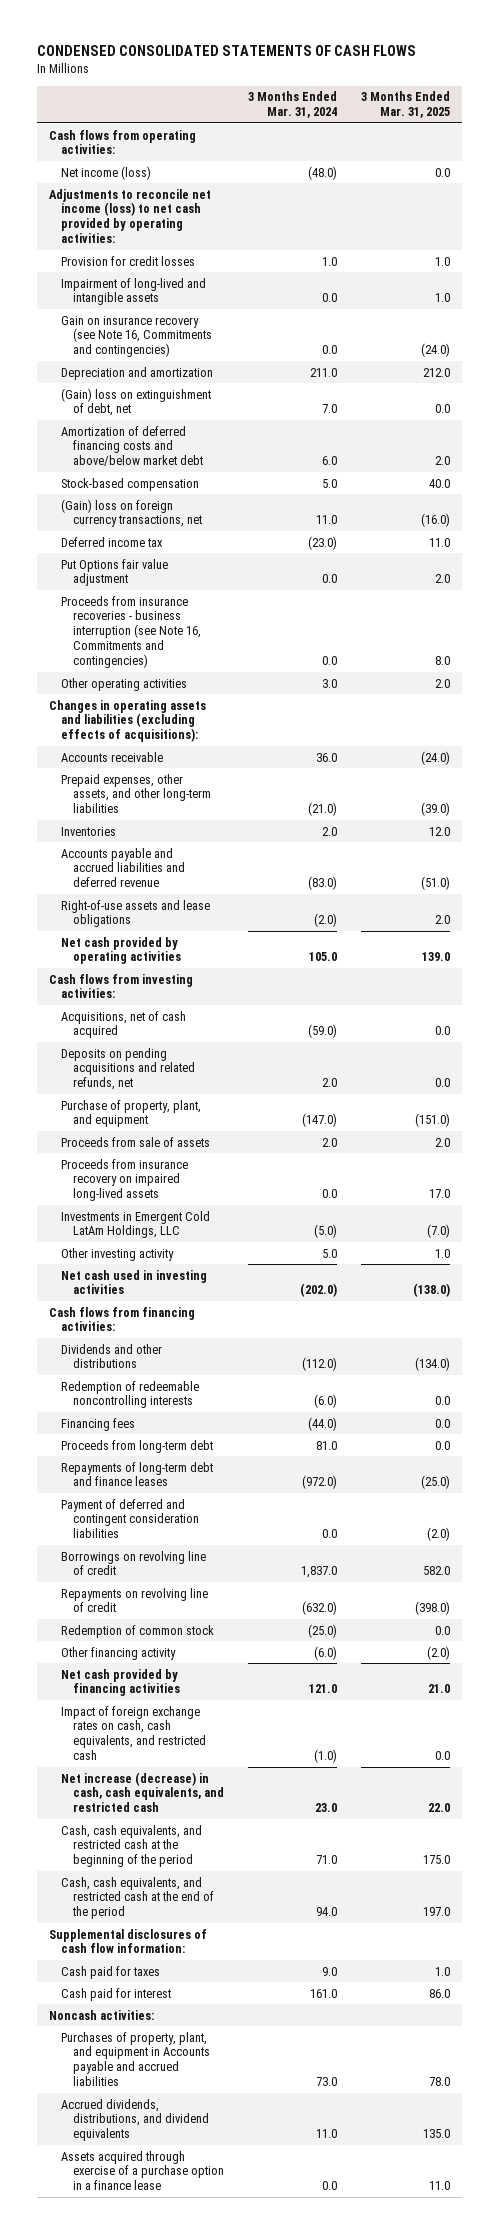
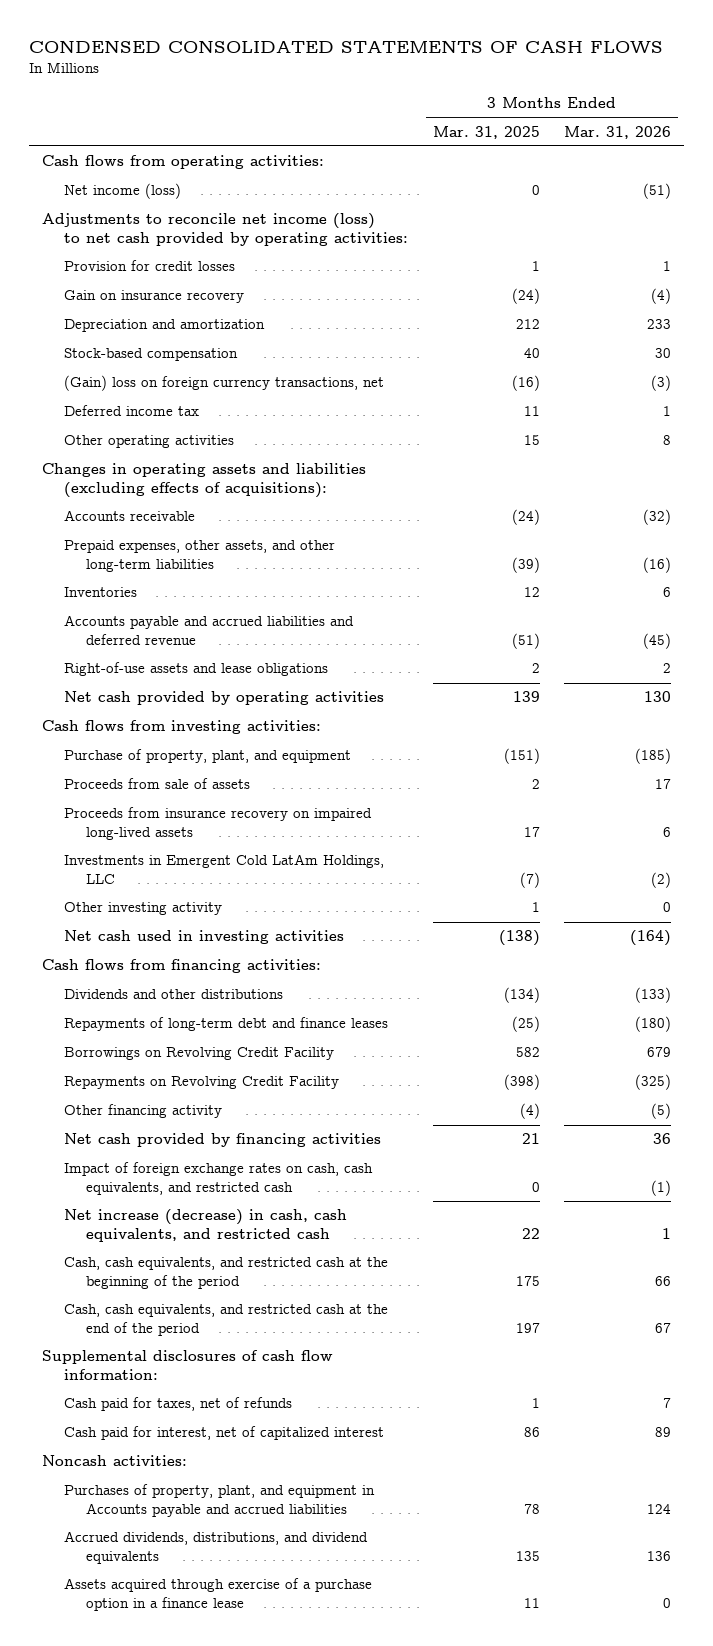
[248,91,338,118] 3 Months Ended Mar. 31, 2024 -> none
none -> [564,125,672,139] Mar. 31, 2026
[435,167,451,177] 0.0 -> [531,185,540,196] 0
[61,277,207,306] Impairment of long-lived and intangible assets -> none
[61,387,212,417] (Gain) loss on extinguishment of debt, net -> none
[61,425,204,467] Amortization of deferred financing costs and above/below market debt -> none
[61,558,169,587] Put Options fair value adjustment -> none
[61,595,202,669] Proceeds from insurance recoveries - business interruption (see Note 16, Commitments and contingencies) -> none
[435,256,451,266] 1.0 -> [531,261,540,272] 1
[61,315,213,358] Gain on insurance recovery (see Note 16, Commitments and contingencies) -> [63,290,244,304] Gain on insurance recovery
[421,343,451,358] (24.0) -> [511,288,540,305] (24)
[423,367,451,377] 212.0 -> [515,319,540,330] 212
[429,478,451,488] 40.0 -> [523,348,540,359] 40
[421,513,451,528] (16.0) -> [511,375,540,392] (16)
[429,537,451,547] 11.0 -> [523,406,540,417] 11
[435,678,451,688] 2.0 -> [523,435,540,446] 15
[421,750,451,765] (24.0) -> [511,509,540,526] (24)
[421,802,451,817] (39.0) -> [511,557,540,574] (39)
[429,826,451,836] 12.0 -> [523,587,540,598] 12
[421,876,451,891] (51.0) -> [511,633,540,650] (51)
[435,915,451,925] 2.0 -> [531,663,540,674] 2
[422,952,451,962] 139.0 -> [512,691,540,703] 139
[61,1010,187,1039] Acquisitions, net of cash acquired -> none
[61,1047,196,1091] Deposits on pending acquisitions and related refunds, net -> none
[415,1113,451,1128] (151.0) -> [503,748,540,765] (151)
[435,1137,451,1147] 2.0 -> [531,779,540,790] 2
[429,1189,451,1199] 17.0 -> [523,827,540,838] 17
[427,1224,451,1239] (7.0) -> [519,872,540,889] (7)
[435,1248,451,1258] 1.0 -> [531,902,540,913] 1
[413,1283,451,1298] (138.0) -> [498,930,540,947] (138)
[61,1380,200,1409] Redemption of redeemable noncontrolling interests -> none
[61,1417,136,1431] Financing fees -> none
[61,1439,214,1453] Proceeds from long-term debt -> none
[61,1498,200,1539] Payment of deferred and contingent consideration liabilities -> none
[61,1624,215,1638] Redemption of common stock -> none
[415,1357,451,1372] (134.0) -> [503,987,540,1004] (134)
[421,1475,451,1490] (25.0) -> [511,1016,540,1033] (25)
[61,1550,207,1576] Borrowings on revolving line of credit -> [63,1047,334,1061] Borrowings on Revolving Credit Facility
[423,1566,451,1576] 582.0 -> [515,1047,540,1058] 582
[61,1587,209,1613] Repayments on revolving line of credit -> [63,1076,339,1090] Repayments on Revolving Credit Facility
[415,1601,451,1616] (398.0) -> [503,1074,540,1091] (398)
[427,1645,451,1660] (2.0) -> [519,1103,540,1120] (4)
[428,1684,451,1694] 21.0 -> [521,1133,540,1145] 21
[435,1751,451,1761] 0.0 -> [531,1182,540,1193] 0
[428,1803,451,1813] 22.0 -> [521,1228,540,1240] 22
[423,1855,451,1865] 175.0 -> [515,1276,540,1287] 175
[423,1907,451,1917] 197.0 -> [515,1323,540,1334] 197
[61,1965,161,1979] Cash paid for taxes -> [63,1397,292,1412] Cash paid for taxes, net of refunds
[435,1966,451,1976] 1.0 -> [531,1398,540,1409] 1
[61,1987,172,2001] Cash paid for interest -> [63,1426,384,1441] Cash paid for interest, net of capitalized interest
[429,1988,451,1998] 86.0 -> [523,1427,540,1438] 86
[429,2077,451,2087] 78.0 -> [523,1504,540,1515] 78
[423,2129,451,2139] 135.0 -> [515,1551,540,1562] 135
[429,2181,451,2191] 11.0 -> [523,1598,540,1609] 11

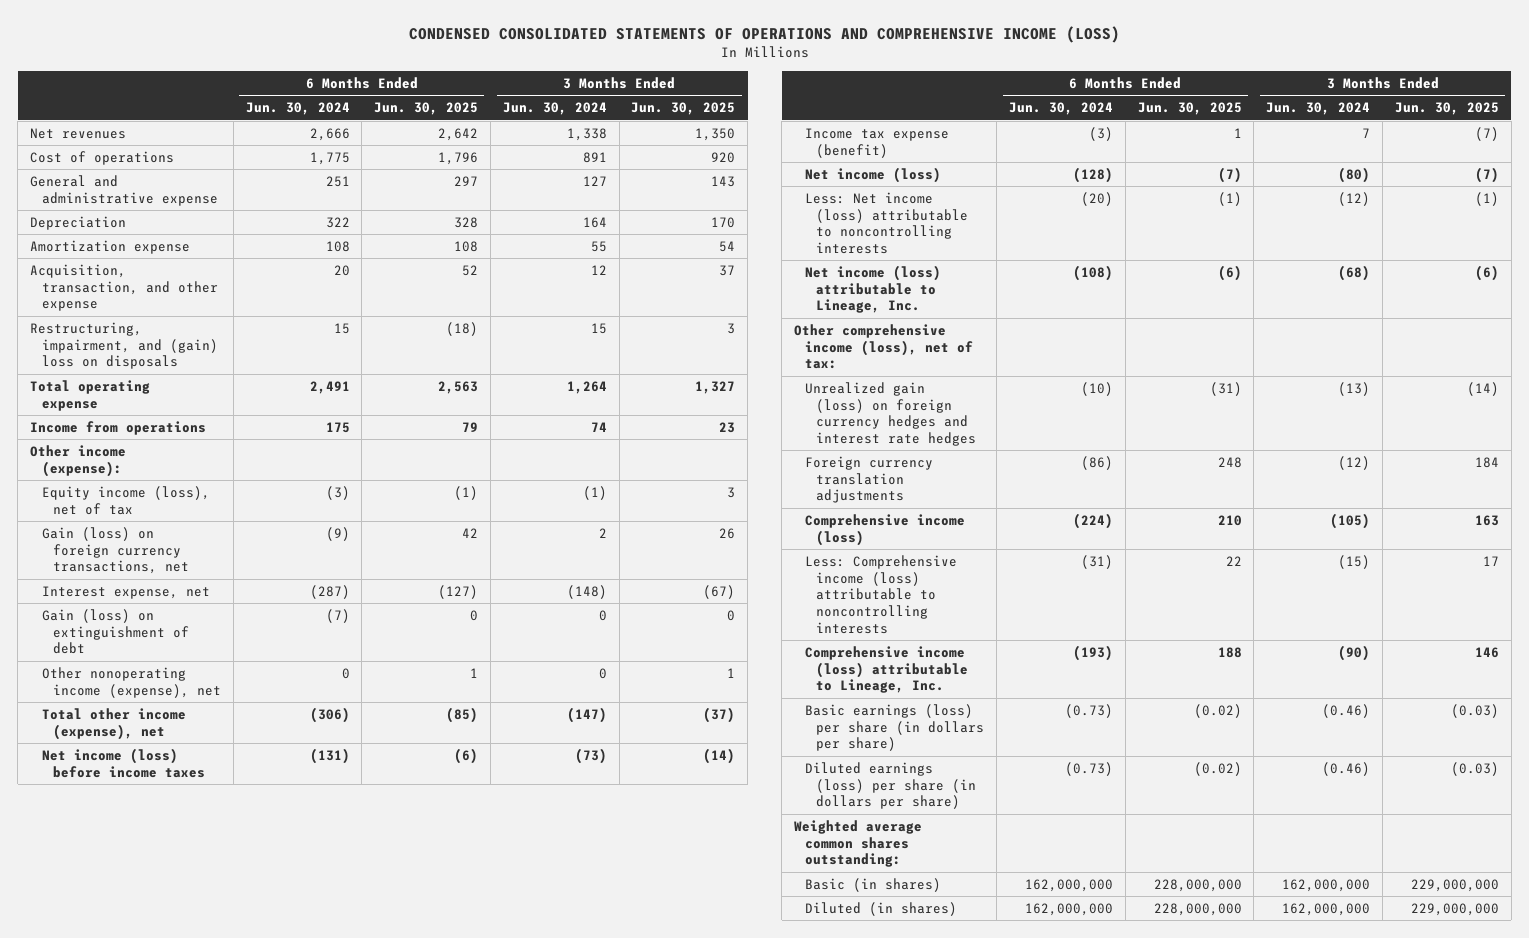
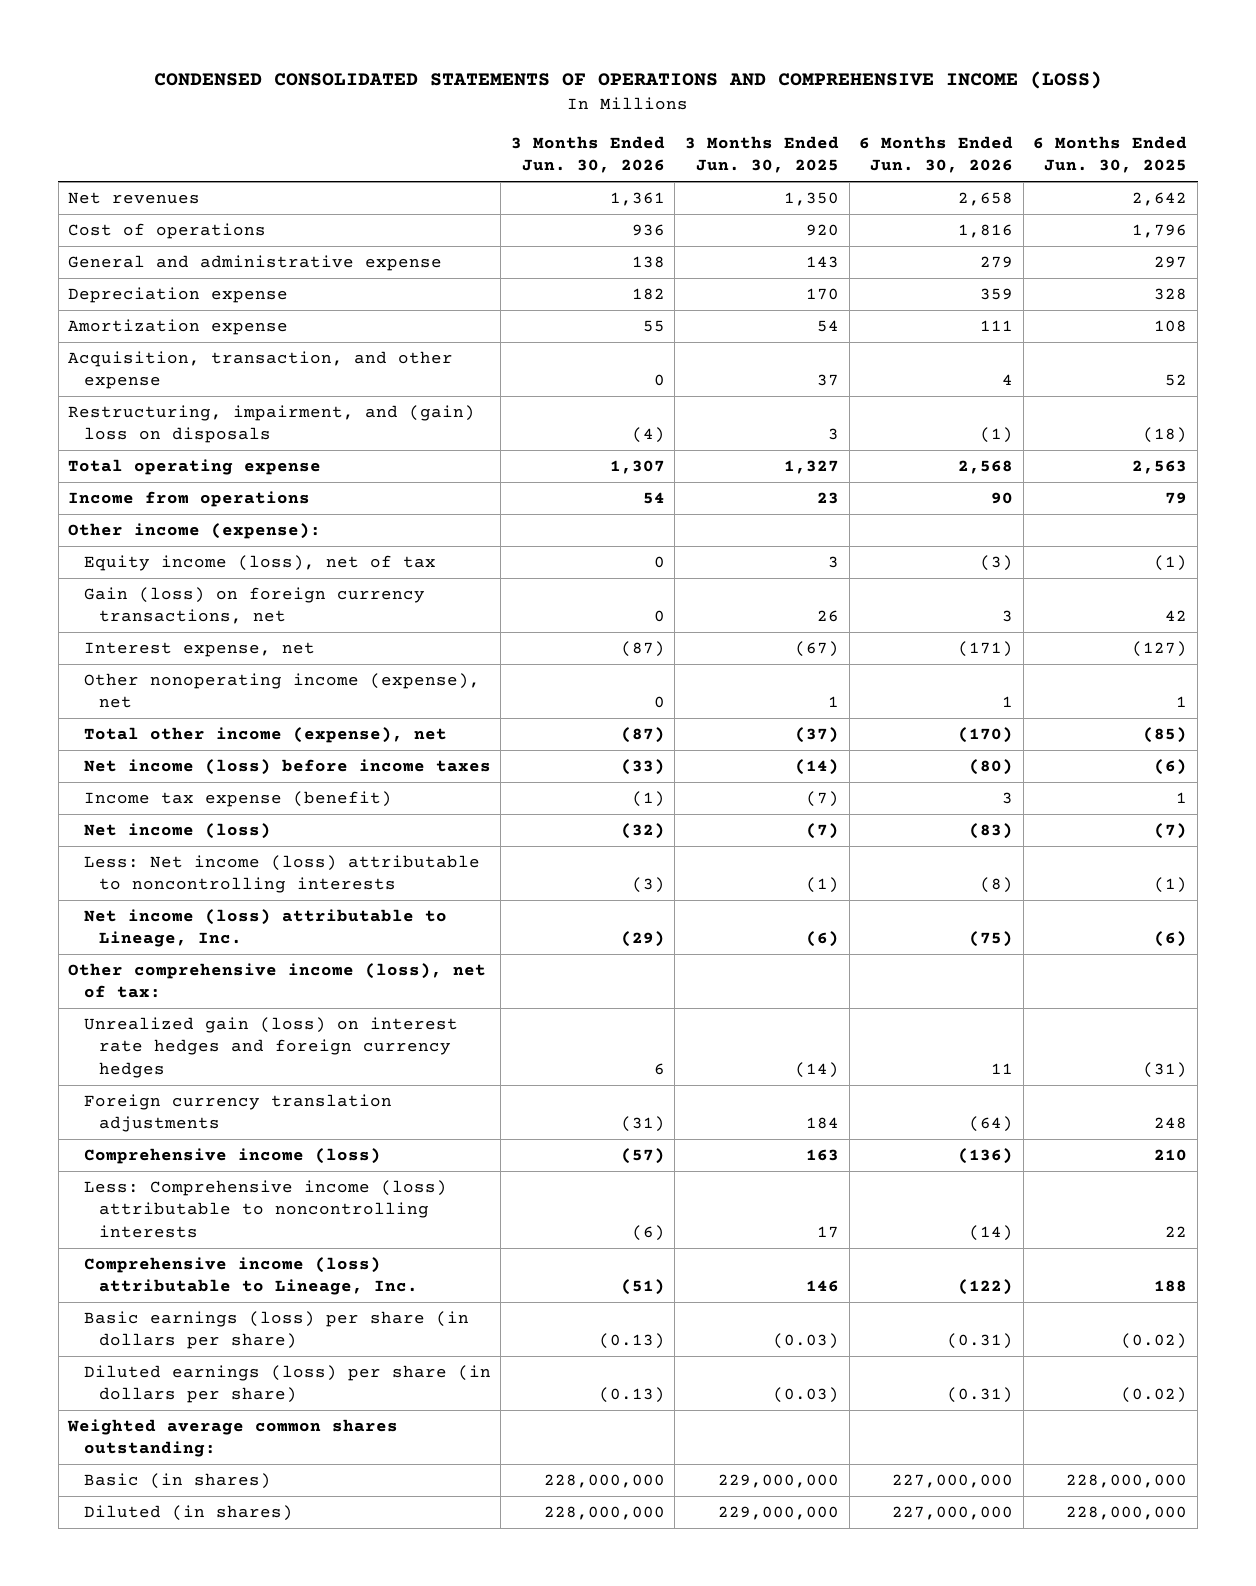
[245,102,350,116] Jun. 30, 2024 -> none
[502,102,607,116] Jun. 30, 2024 -> none
none -> [510,135,665,174] 3 Months Ended Jun. 30, 2026
none -> [859,135,1014,174] 6 Months Ended Jun. 30, 2026
[30,215,127,230] Depreciation -> [68,287,289,304] Depreciation expense
[41,608,189,655] Gain (loss) on extinguishment of debt -> none
[805,381,977,446] Unrealized gain (loss) on foreign currency hedges and interest rate hedges -> [83,1017,458,1078] Unrealized gain (loss) on interest rate hedges and foreign currency hedges

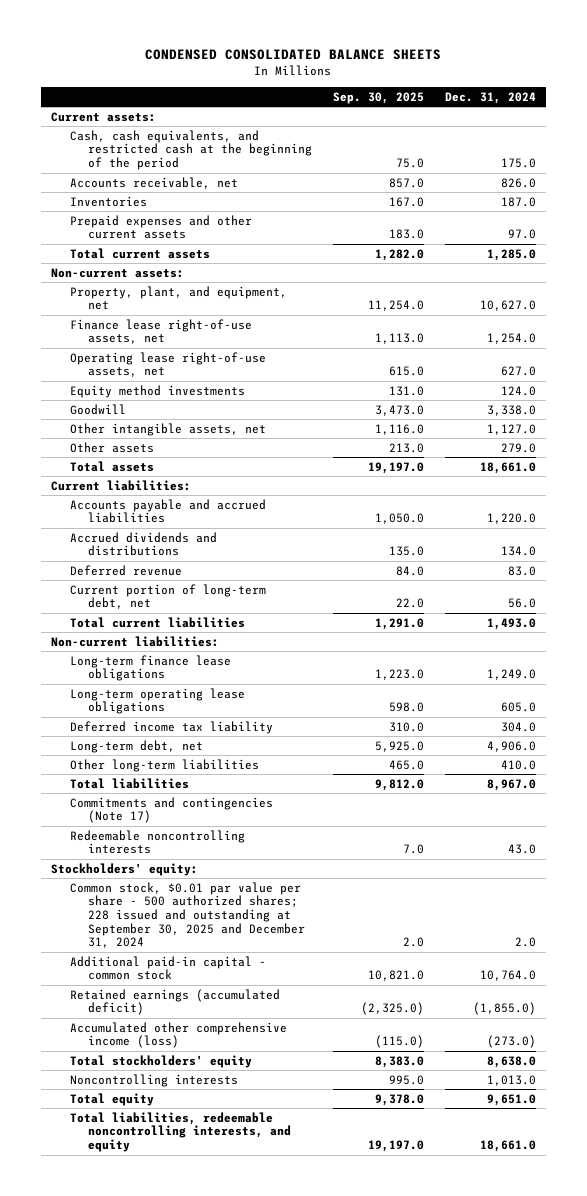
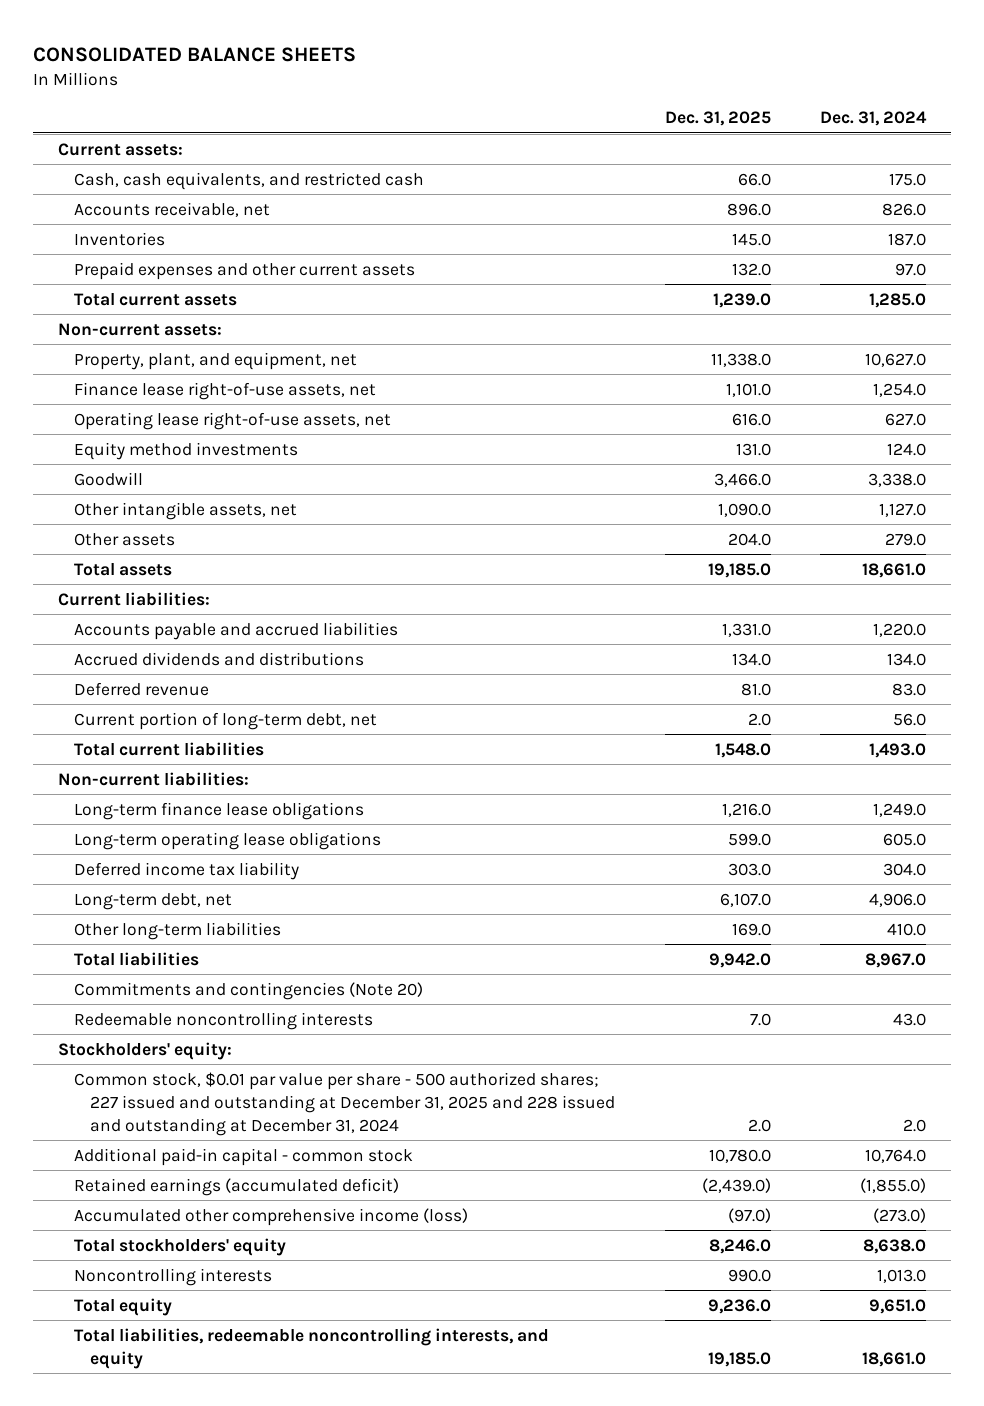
[145,49,442,61] CONDENSED CONSOLIDATED BALANCE SHEETS -> [33,46,357,62] CONSOLIDATED BALANCE SHEETS
[332,91,424,104] Sep. 30, 2025 -> none
none -> [664,111,771,127] Dec. 31, 2025
[69,129,313,171] Cash, cash equivalents, and restricted cash at the beginning of the period -> [74,171,425,190] Cash, cash equivalents, and restricted cash
[69,796,273,824] Commitments and contingencies (Note 17) -> [74,981,424,1000] Commitments and contingencies (Note 20)
[69,881,306,949] Common stock, $0.01 par value per share - 500 authorized shares; 228 issued and outstanding at September 30, 2025 and December 31, 2024 -> [74,1071,616,1136] Common stock, $0.01 par value per share - 500 authorized shares; 227 issued and outstanding at December 31, 2025 and 228 issued and outstanding at December 31, 2024

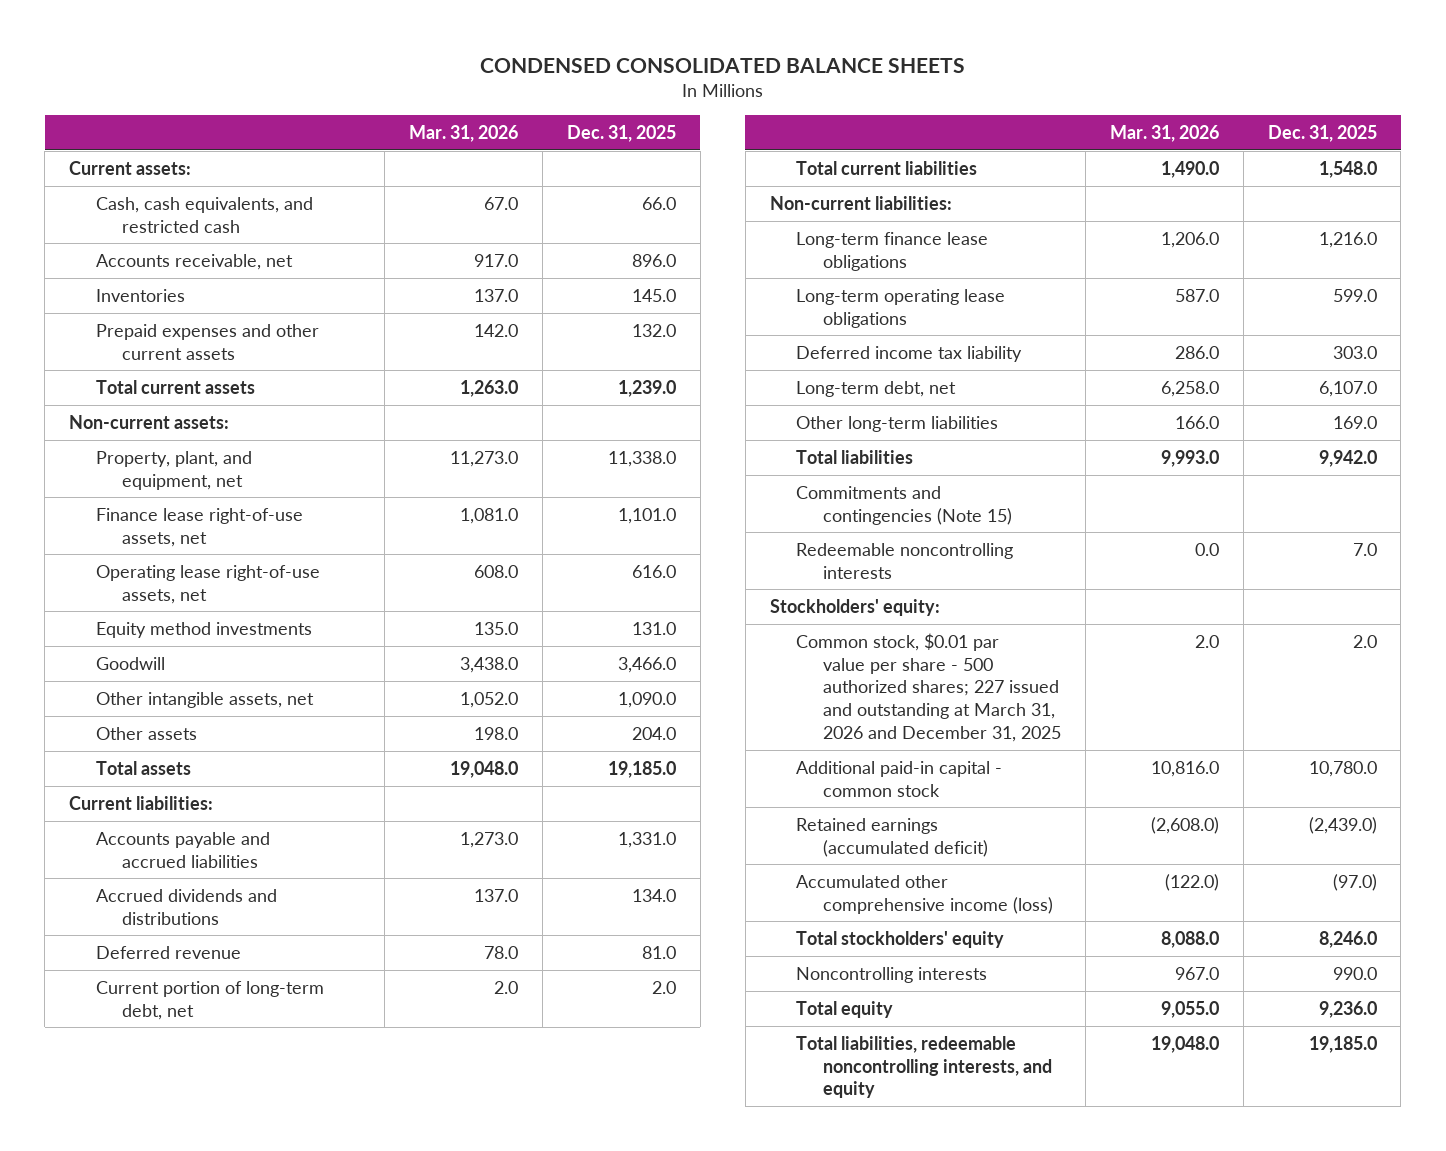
[33,46,357,62] CONSOLIDATED BALANCE SHEETS -> [479,57,965,73] CONDENSED CONSOLIDATED BALANCE SHEETS
[820,111,928,127] Dec. 31, 2024 -> none
none -> [409,124,519,142] Mar. 31, 2026
[74,981,424,1000] Commitments and contingencies (Note 20) -> [796,485,1012,525] Commitments and contingencies (Note 15)
[74,1071,616,1136] Common stock, $0.01 par value per share - 500 authorized shares; 227 issued and outstanding at December 31, 2025 and 228 issued and outstanding at December 31, 2024 -> [796,632,1061,742] Common stock, $0.01 par value per share - 500 authorized shares; 227 issued and outstanding at March 31, 2026 and December 31, 2025

